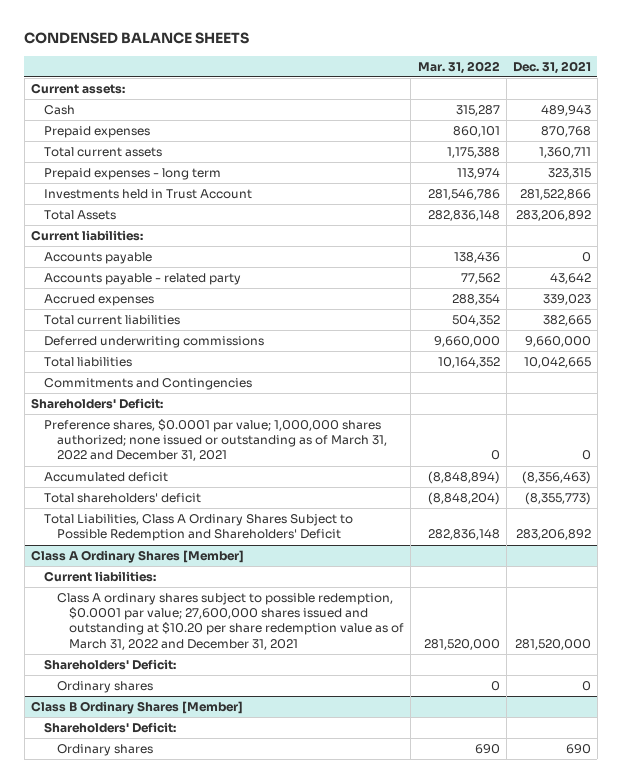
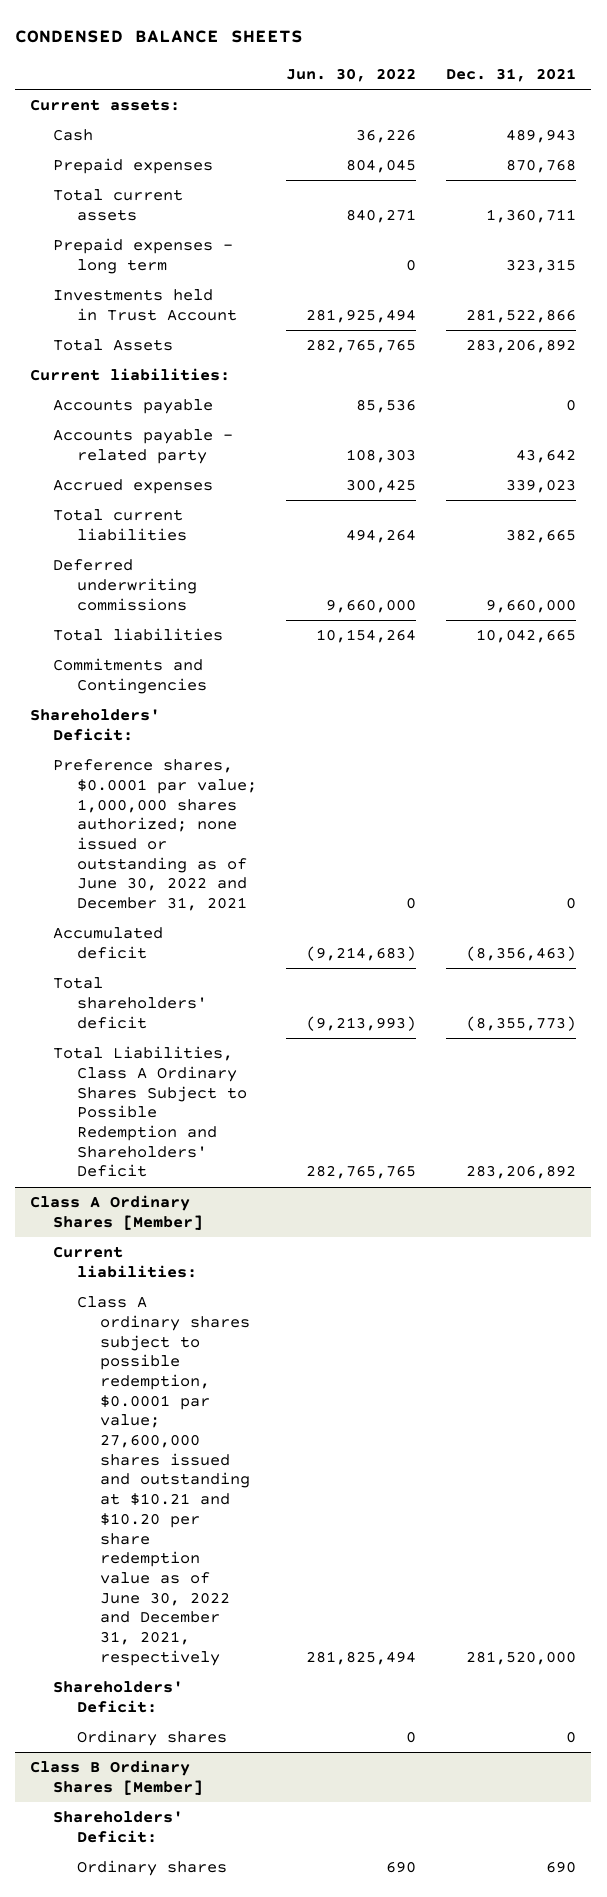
[417,60,500,74] Mar. 31, 2022 -> none
none -> [286,67,417,82] Jun. 30, 2022
[43,419,387,462] Preference shares, $0.0001 par value; 1,000,000 shares authorized; none issued or outstanding as of March 31, 2022 and December 31, 2021 -> [53,759,257,912] Preference shares, $0.0001 par value; 1,000,000 shares authorized; none issued or outstanding as of June 30, 2022 and December 31, 2021
[56,593,405,650] Class A ordinary shares subject to possible redemption, $0.0001 par value; 27,600,000 shares issued and outstanding at $10.20 per share redemption value as of March 31, 2022 and December 31, 2021 -> [76,1296,250,1666] Class A ordinary shares subject to possible redemption, $0.0001 par value; 27,600,000 shares issued and outstanding at $10.21 and $10.20 per share redemption value as of June 30, 2022 and December 31, 2021, respectively

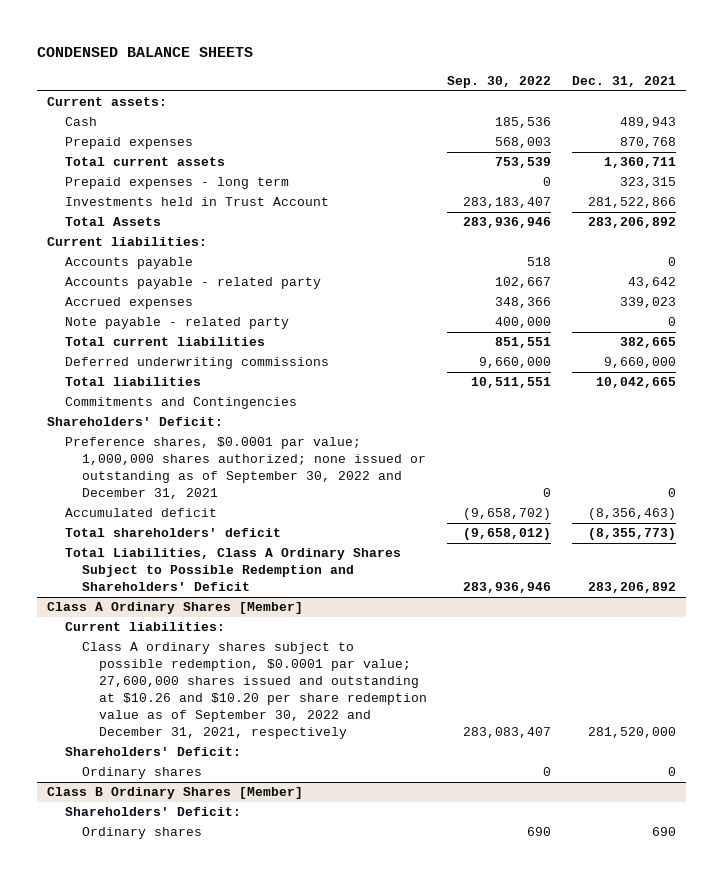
[286,67,417,82] Jun. 30, 2022 -> none
none -> [447,75,552,88] Sep. 30, 2022
none -> [64,317,289,330] Note payable - related party
[53,759,257,912] Preference shares, $0.0001 par value; 1,000,000 shares authorized; none issued or outstanding as of June 30, 2022 and December 31, 2021 -> [64,437,426,500] Preference shares, $0.0001 par value; 1,000,000 shares authorized; none issued or outstanding as of September 30, 2022 and December 31, 2021
[76,1296,250,1666] Class A ordinary shares subject to possible redemption, $0.0001 par value; 27,600,000 shares issued and outstanding at $10.21 and $10.20 per share redemption value as of June 30, 2022 and December 31, 2021, respectively -> [81,642,428,739] Class A ordinary shares subject to possible redemption, $0.0001 par value; 27,600,000 shares issued and outstanding at $10.26 and $10.20 per share redemption value as of September 30, 2022 and December 31, 2021, respectively

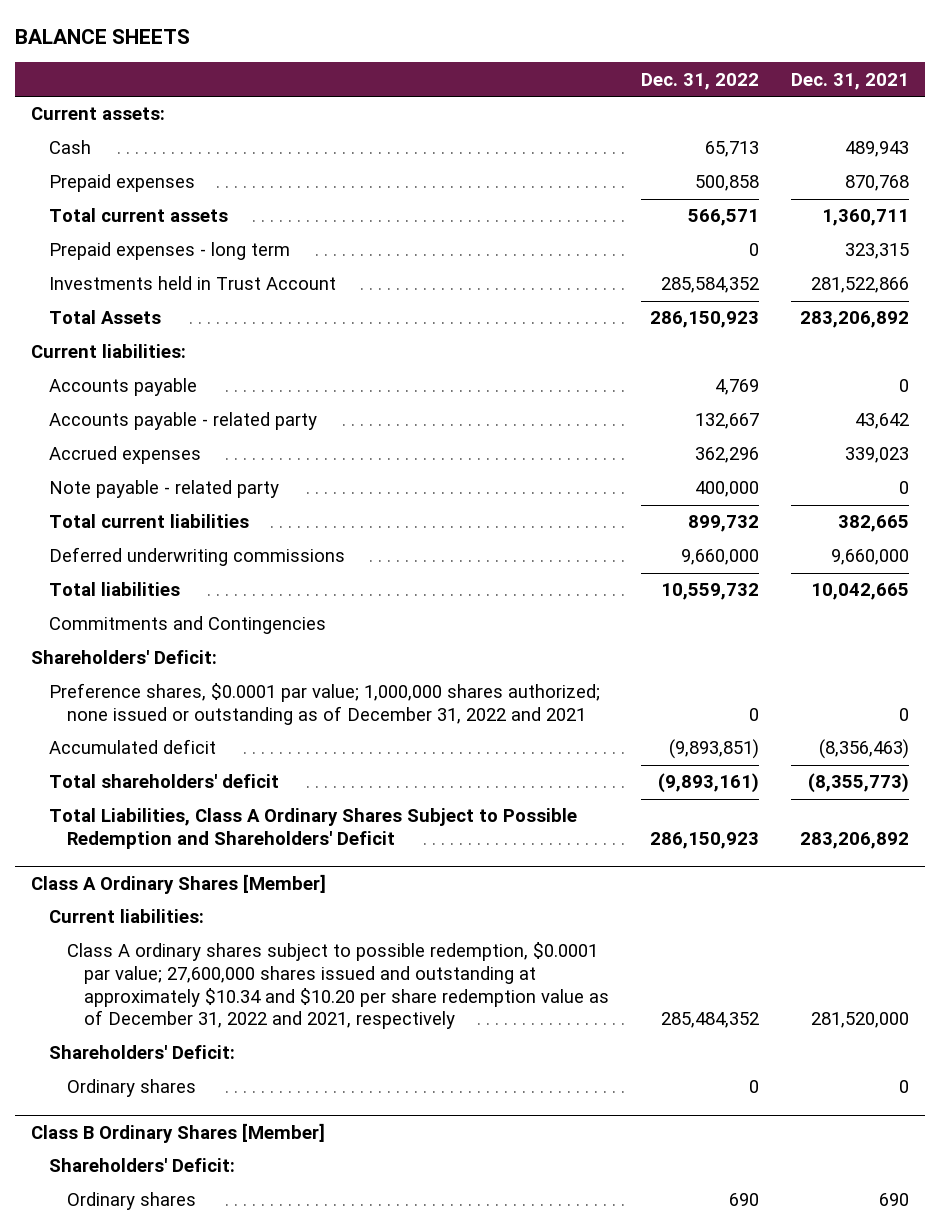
[37,47,254,58] CONDENSED BALANCE SHEETS -> [15,28,191,44] BALANCE SHEETS
[447,75,552,88] Sep. 30, 2022 -> none
none -> [641,72,760,90] Dec. 31, 2022
[64,437,426,500] Preference shares, $0.0001 par value; 1,000,000 shares authorized; none issued or outstanding as of September 30, 2022 and December 31, 2021 -> [49,683,601,726] Preference shares, $0.0001 par value; 1,000,000 shares authorized; none issued or outstanding as of December 31, 2022 and 2021
[81,642,428,739] Class A ordinary shares subject to possible redemption, $0.0001 par value; 27,600,000 shares issued and outstanding at $10.26 and $10.20 per share redemption value as of September 30, 2022 and December 31, 2021, respectively -> [66,942,610,1030] Class A ordinary shares subject to possible redemption, $0.0001 par value; 27,600,000 shares issued and outstanding at approximately $10.34 and $10.20 per share redemption value as of December 31, 2022 and 2021, respectively

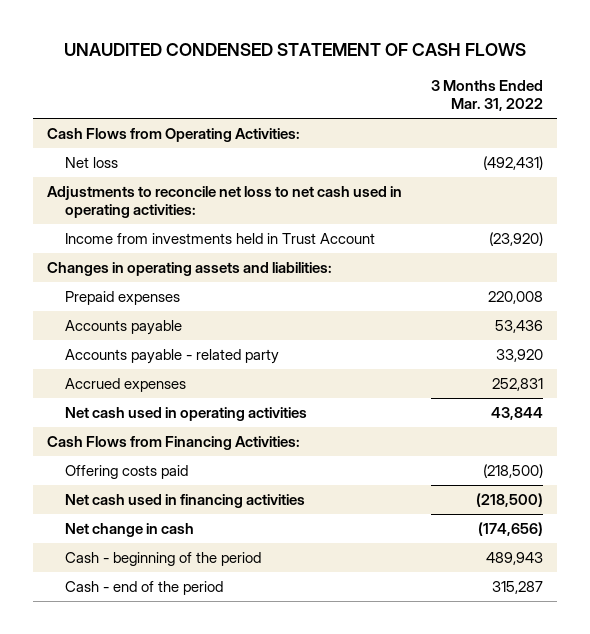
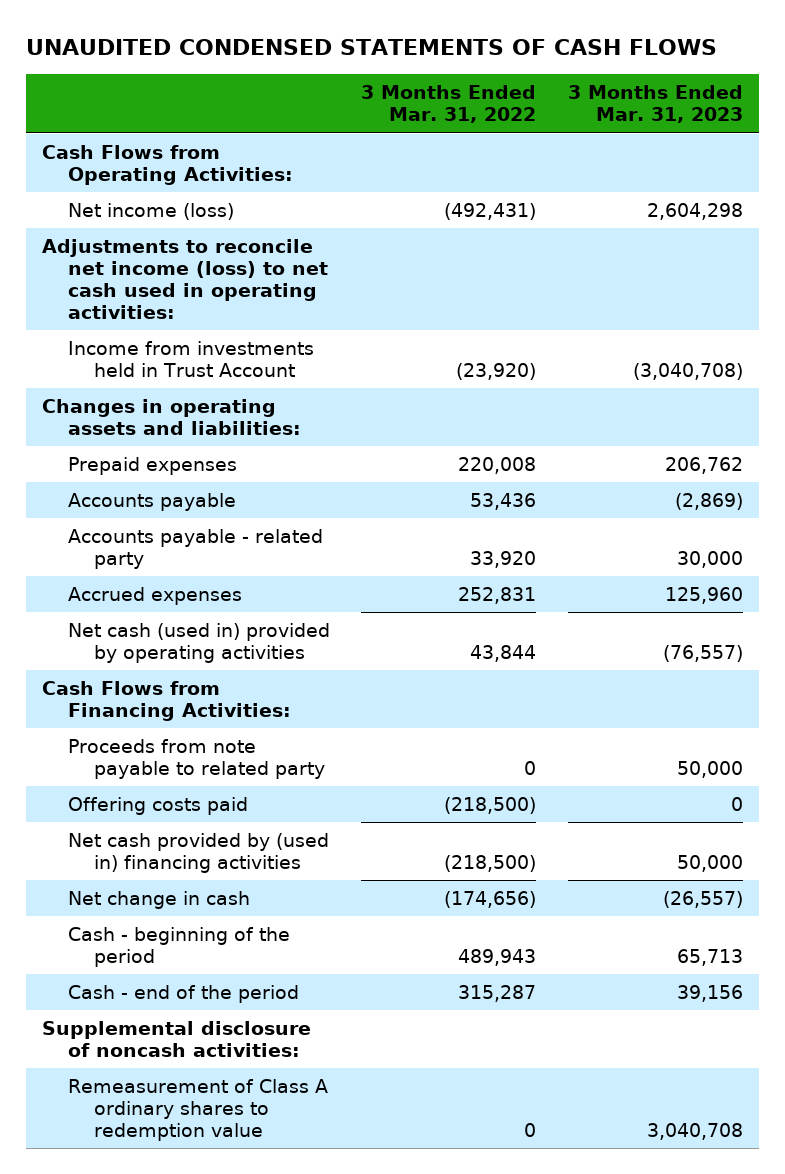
[64,43,527,57] UNAUDITED CONDENSED STATEMENT OF CASH FLOWS -> [26,39,718,56] UNAUDITED CONDENSED STATEMENTS OF CASH FLOWS
none -> [567,85,743,124] 3 Months Ended Mar. 31, 2023
[65,157,119,169] Net loss -> [67,203,234,221] Net income (loss)
[47,186,403,219] Adjustments to reconcile net loss to net cash used in operating activities: -> [41,239,328,319] Adjustments to reconcile net income (loss) to net cash used in operating activities:
[65,407,308,422] Net cash used in operating activities -> [67,623,330,663] Net cash (used in) provided by operating activities
none -> [67,739,326,779] Proceeds from note payable to related party
[65,494,306,509] Net cash used in financing activities -> [67,833,329,873] Net cash provided by (used in) financing activities
none -> [41,1021,311,1057] Supplemental disclosure of noncash activities:
none -> [67,1079,328,1141] Remeasurement of Class A ordinary shares to redemption value

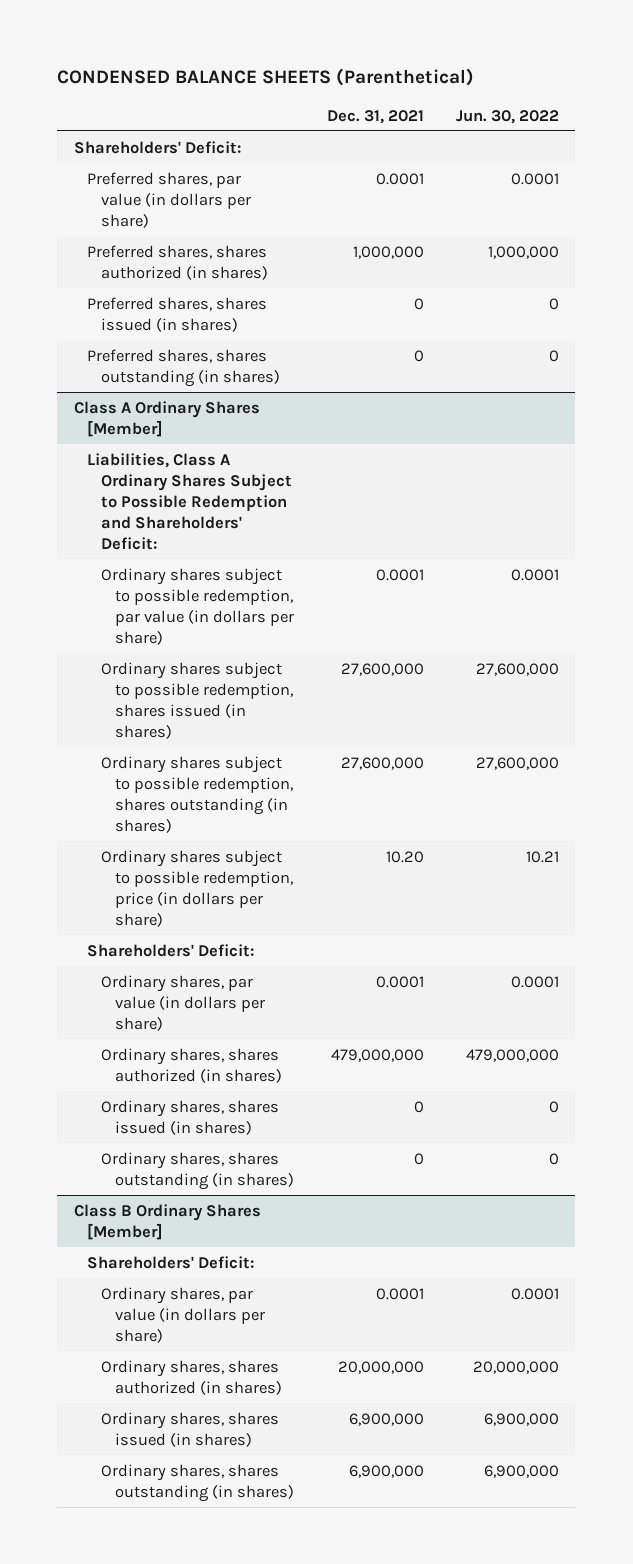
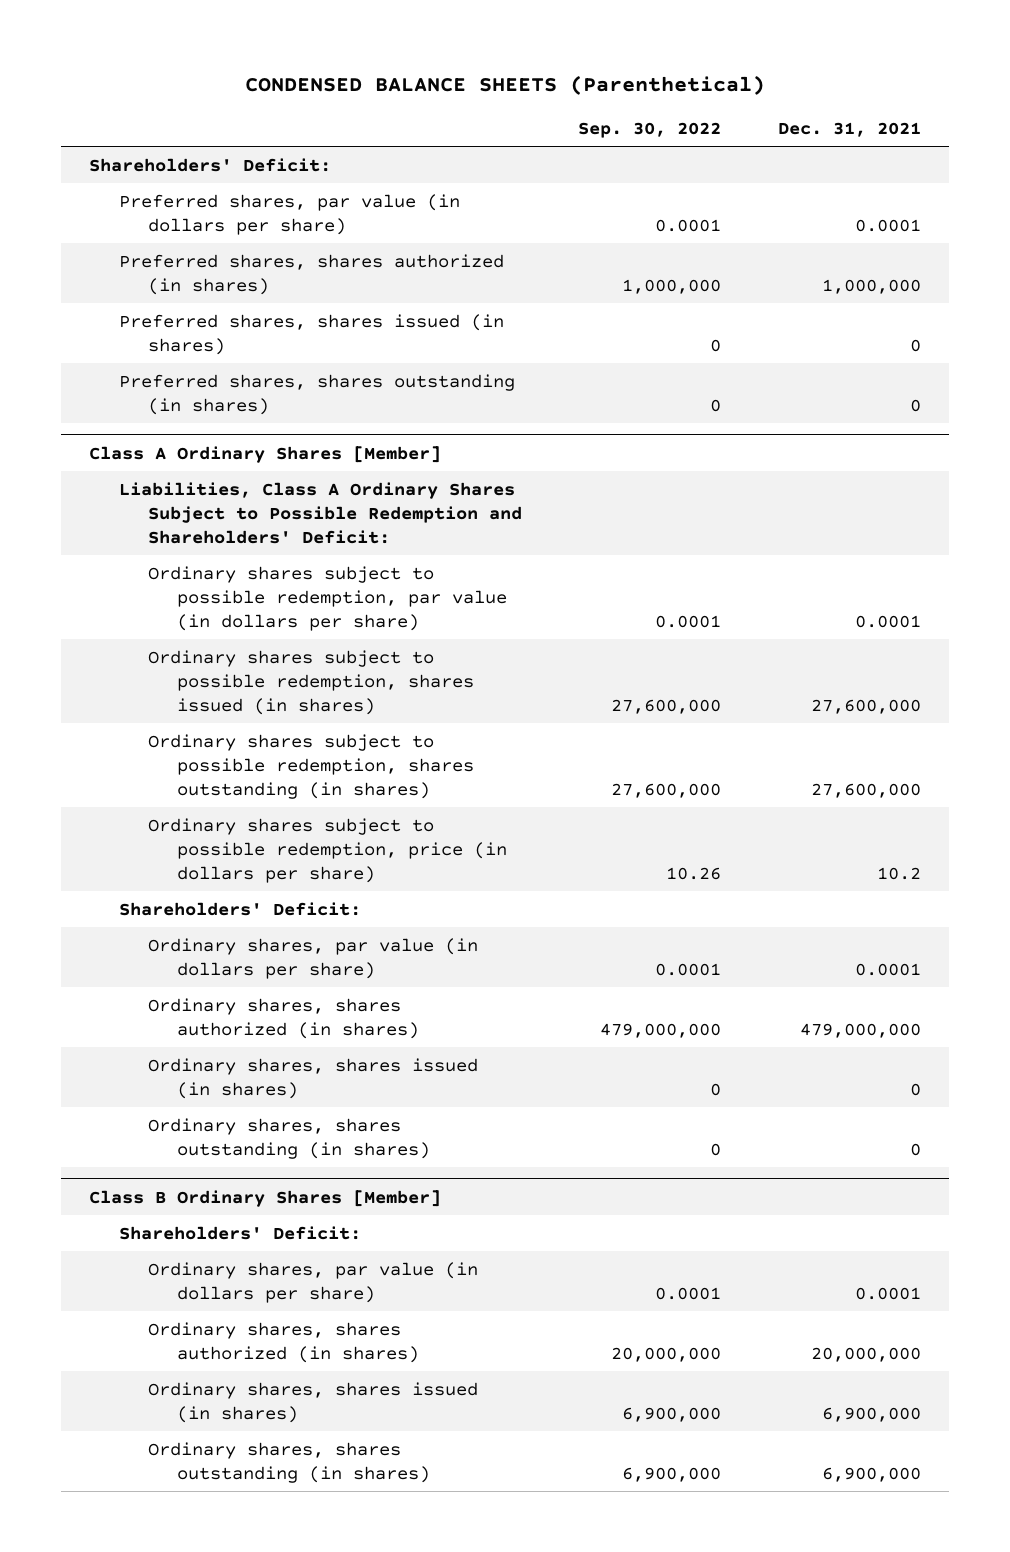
[456,109,560,124] Jun. 30, 2022 -> none
none -> [578,121,722,138] Sep. 30, 2022
[385,850,424,863] 10.20 -> [877,866,922,880] 10.2

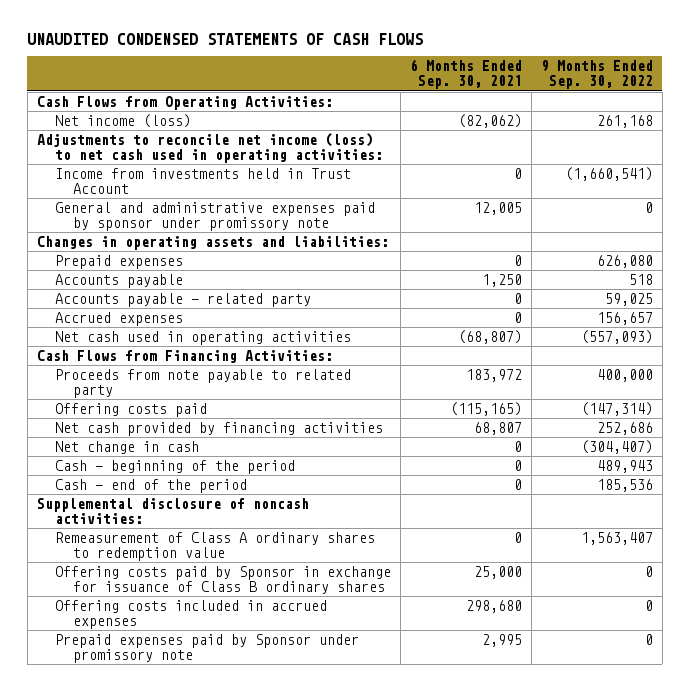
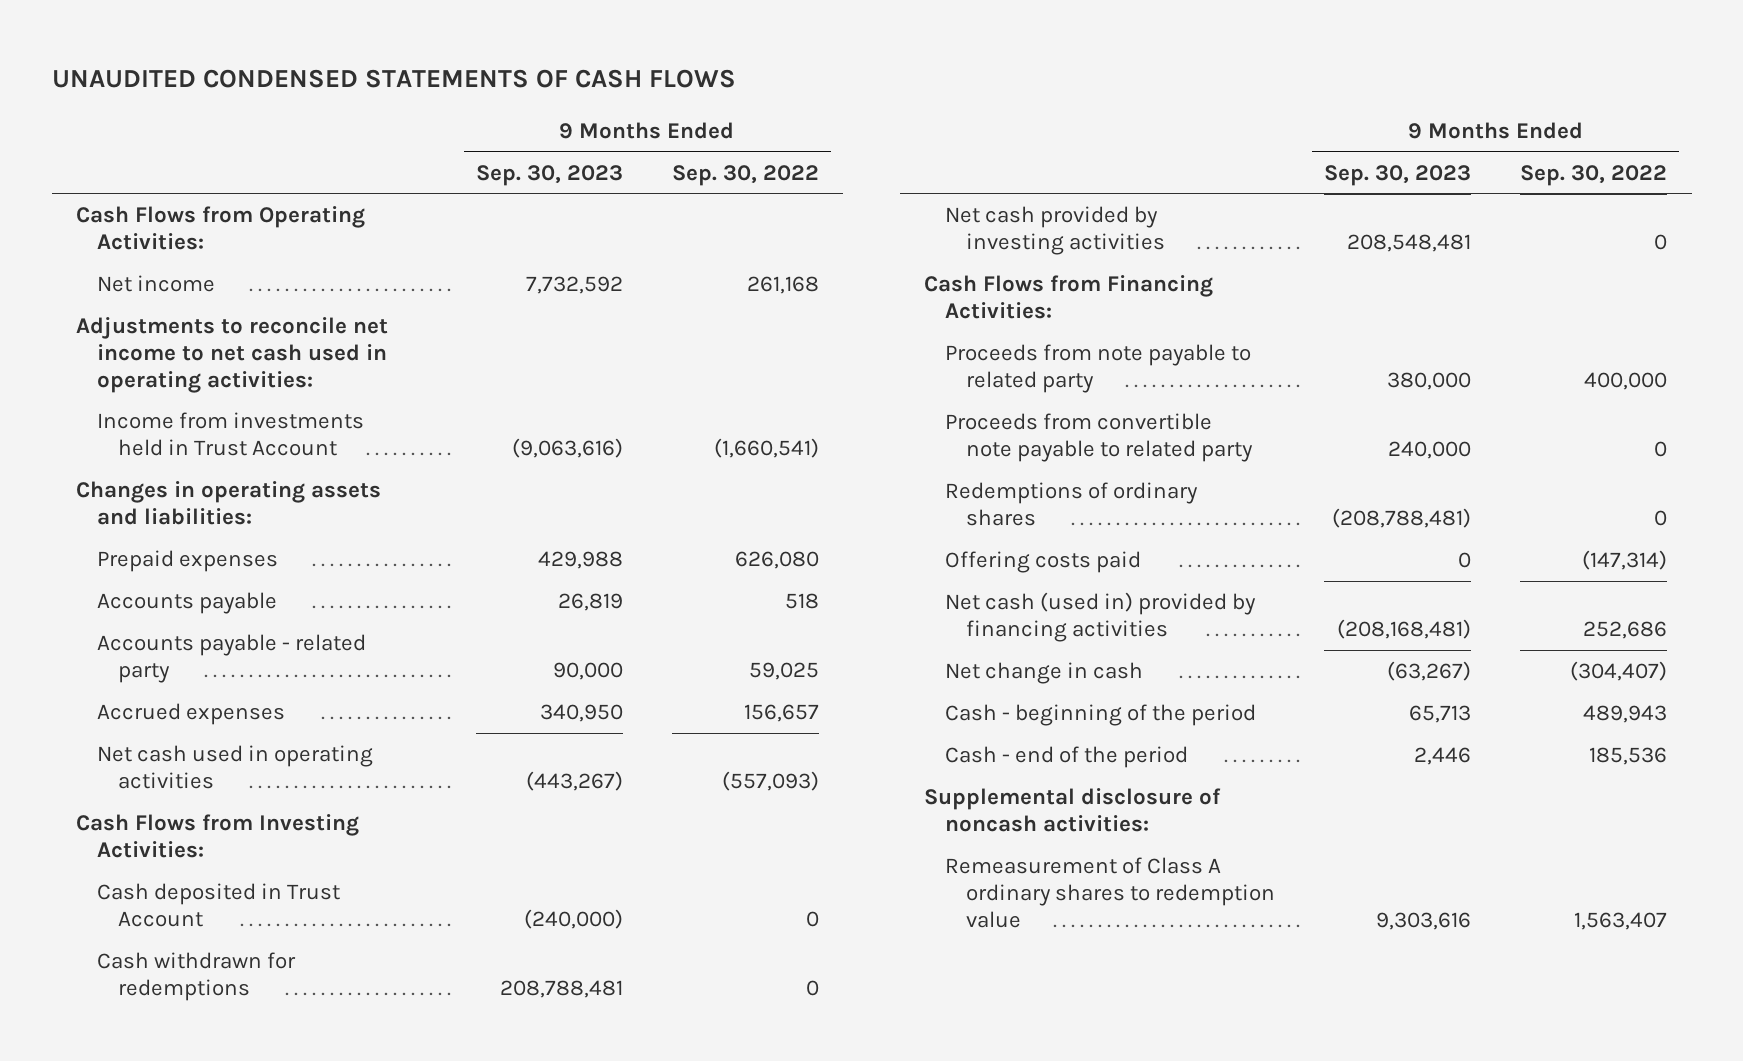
[409,59,522,90] 6 Months Ended Sep. 30, 2021 -> none
none -> [475,164,623,186] Sep. 30, 2023
[54,113,191,128] Net income (loss) -> [96,275,215,293] Net income
[36,132,383,163] Adjustments to reconcile net income (loss) to net cash used in operating activities: -> [76,317,389,393] Adjustments to reconcile net income to net cash used in operating activities:
[54,201,375,231] General and administrative expenses paid by sponsor under promissory note -> none
none -> [76,814,360,858] Cash Flows from Investing Activities:
none -> [96,883,340,927] Cash deposited in Trust Account
none -> [96,952,296,1001] Cash withdrawn for redemptions
none -> [945,206,1165,255] Net cash provided by investing activities
none -> [945,413,1253,462] Proceeds from convertible note payable to related party
none -> [945,482,1199,526] Redemptions of ordinary shares
[54,421,383,436] Net cash provided by financing activities -> [945,592,1257,642] Net cash (used in) provided by financing activities
[54,565,391,594] Offering costs paid by Sponsor in exchange for issuance of Class B ordinary shares -> none
[54,599,327,629] Offering costs included in accrued expenses -> none
[54,633,359,663] Prepaid expenses paid by Sponsor under promissory note -> none

